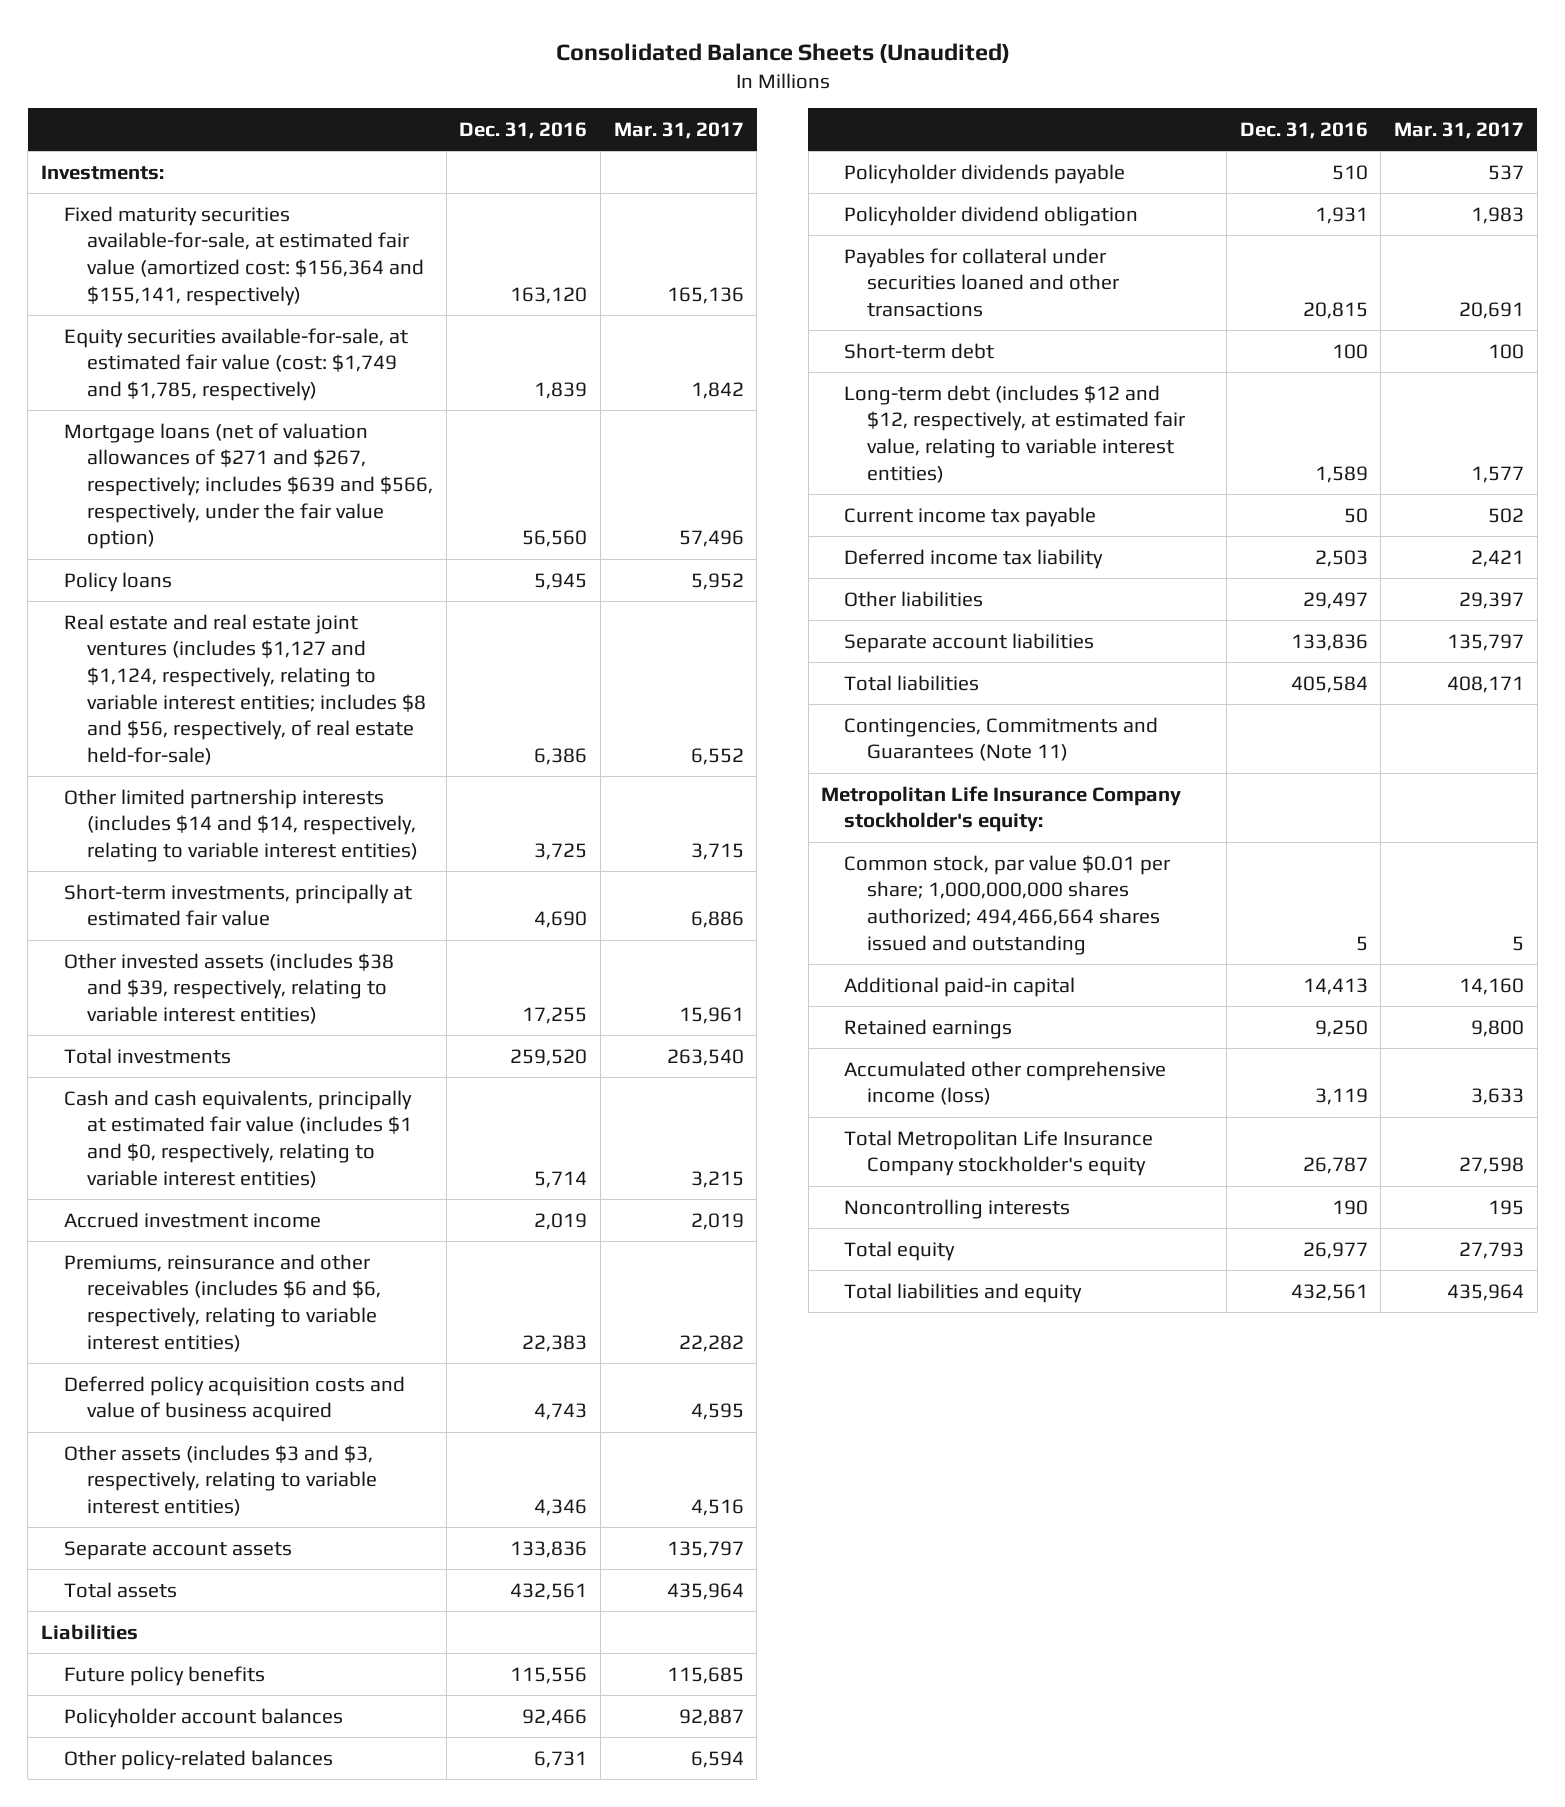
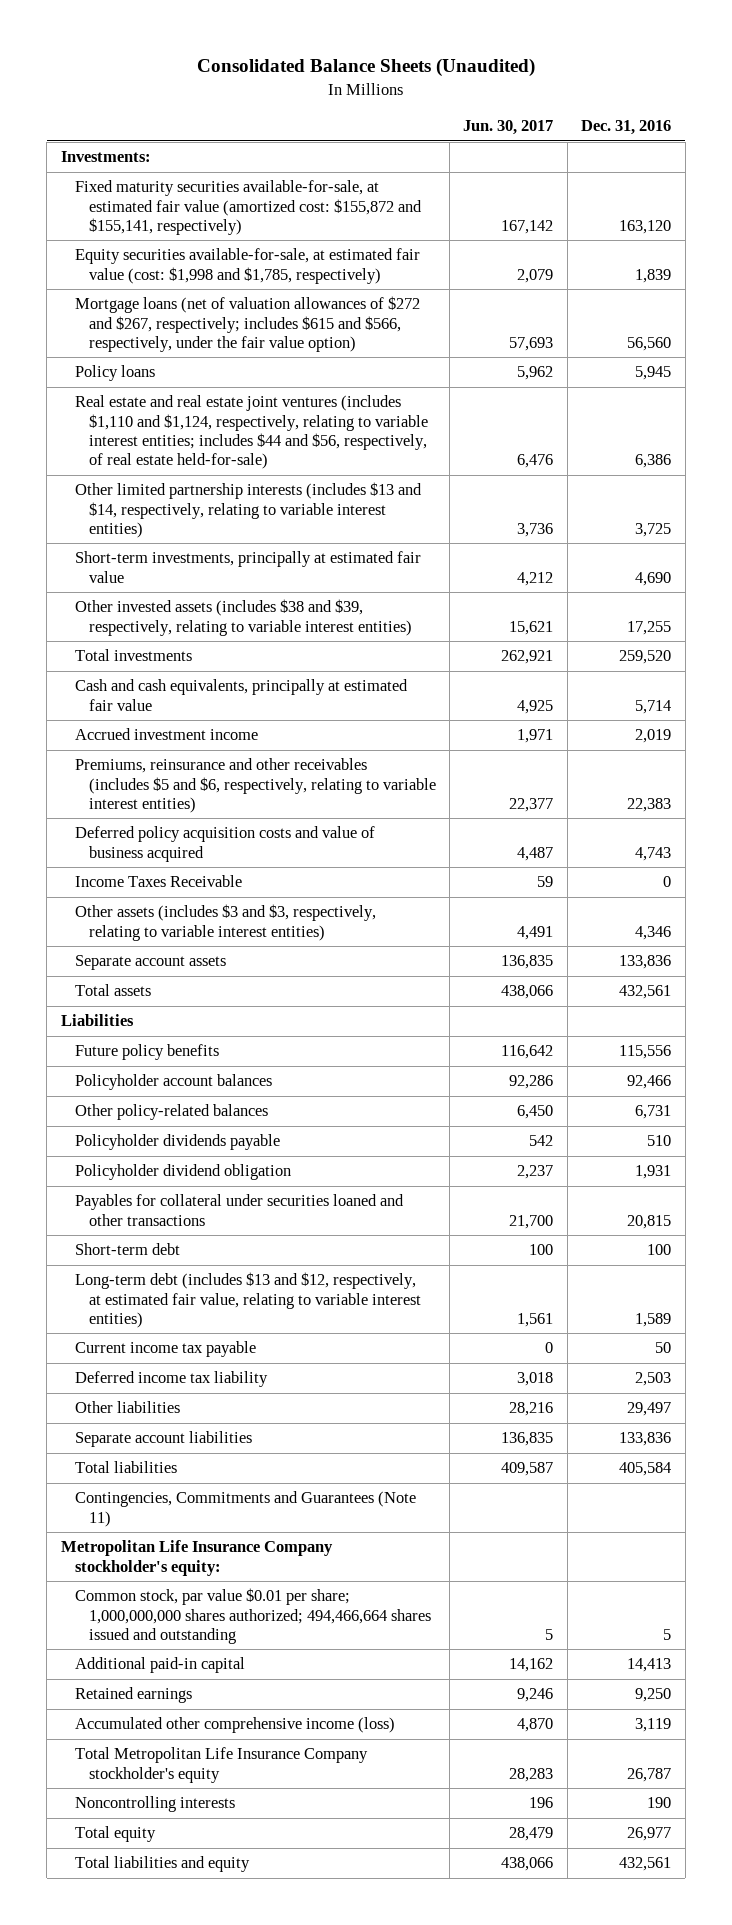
[613,121,744,139] Mar. 31, 2017 -> none
none -> [463,120,554,136] Jun. 30, 2017
[64,205,425,306] Fixed maturity securities available-for-sale, at estimated fair value (amortized cost: $156,364 and $155,141, respectively) -> [74,180,422,235] Fixed maturity securities available-for-sale, at estimated fair value (amortized cost: $155,872 and $155,141, respectively)
[64,327,409,401] Equity securities available-for-sale, at estimated fair value (cost: $1,749 and $1,785, respectively) -> [74,248,420,284] Equity securities available-for-sale, at estimated fair value (cost: $1,998 and $1,785, respectively)
[64,422,434,550] Mortgage loans (net of valuation allowances of $271 and $267, respectively; includes $639 and $566, respectively, under the fair value option) -> [74,296,420,352] Mortgage loans (net of valuation allowances of $272 and $267, respectively; includes $615 and $566, respectively, under the fair value option)
[64,613,427,766] Real estate and real estate joint ventures (includes $1,127 and $1,124, respectively, relating to variable interest entities; includes $8 and $56, respectively, of real estate held-for-sale) -> [74,395,428,470] Real estate and real estate joint ventures (includes $1,110 and $1,124, respectively, relating to variable interest entities; includes $44 and $56, respectively, of real estate held-for-sale)
[64,788,419,862] Other limited partnership interests (includes $14 and $14, respectively, relating to variable interest entities) -> [74,482,422,538] Other limited partnership interests (includes $13 and $14, respectively, relating to variable interest entities)
[64,1089,413,1188] Cash and cash equivalents, principally at estimated fair value (includes $1 and $0, respectively, relating to variable interest entities) -> [74,679,408,711] Cash and cash equivalents, principally at estimated fair value
[64,1253,382,1352] Premiums, reinsurance and other receivables (includes $6 and $6, respectively, relating to variable interest entities) -> [74,758,436,813] Premiums, reinsurance and other receivables (includes $5 and $6, respectively, relating to variable interest entities)
none -> [74,875,242,888] Income Taxes Receivable
[844,384,1186,483] Long-term debt (includes $12 and $12, respectively, at estimated fair value, relating to variable interest entities) -> [74,1272,421,1328] Long-term debt (includes $13 and $12, respectively, at estimated fair value, relating to variable interest entities)

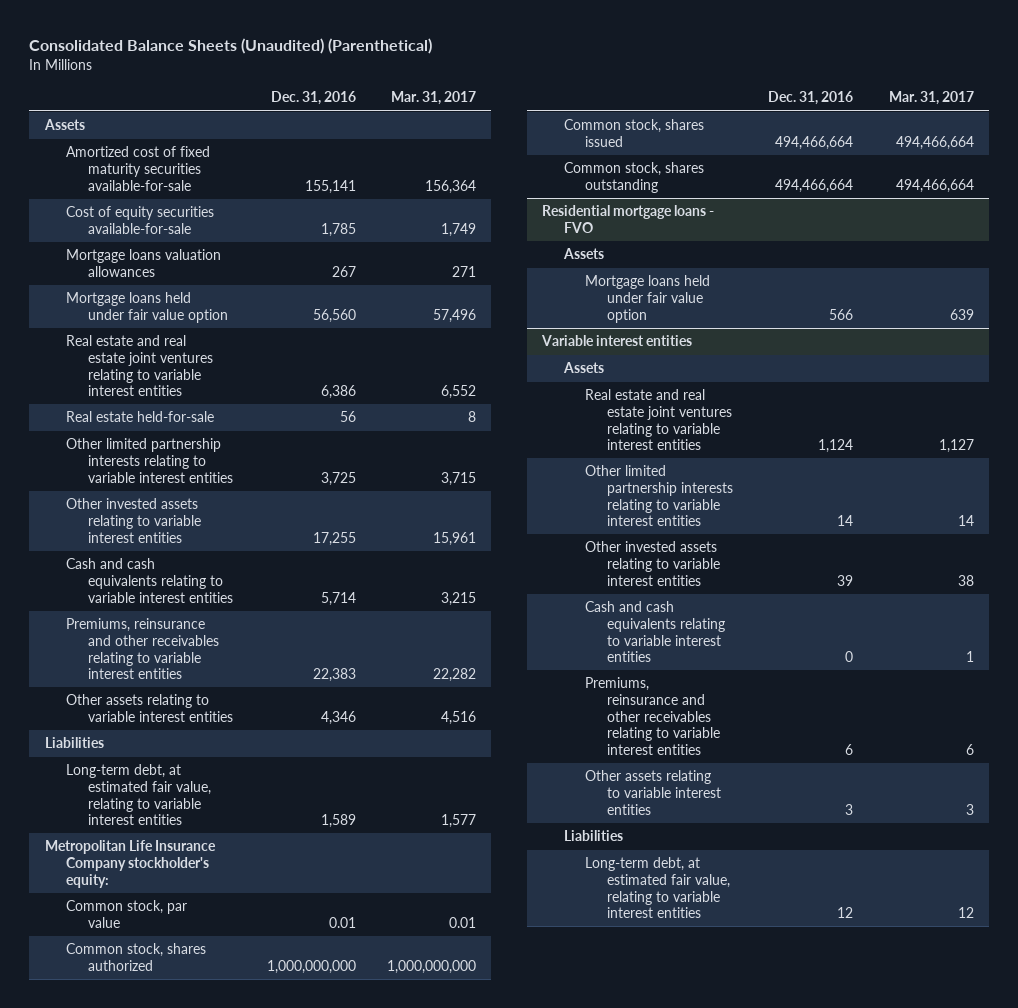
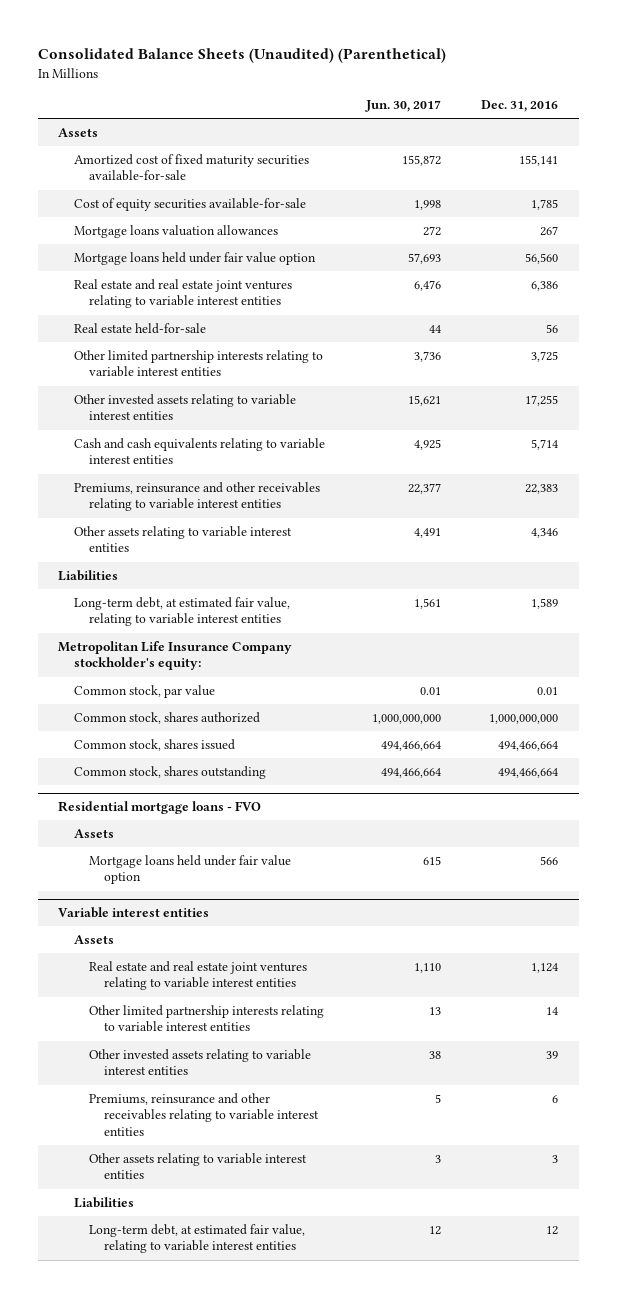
[390,91,476,106] Mar. 31, 2017 -> none
none -> [364,100,441,113] Jun. 30, 2017
[585,601,726,663] Cash and cash equivalents relating to variable interest entities -> none

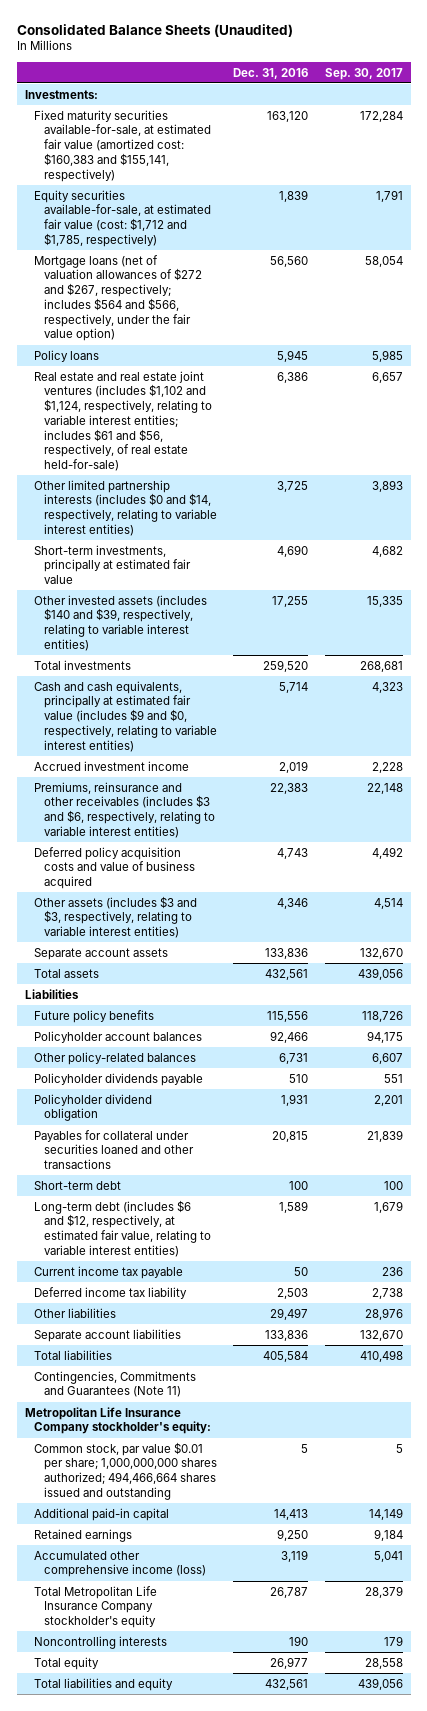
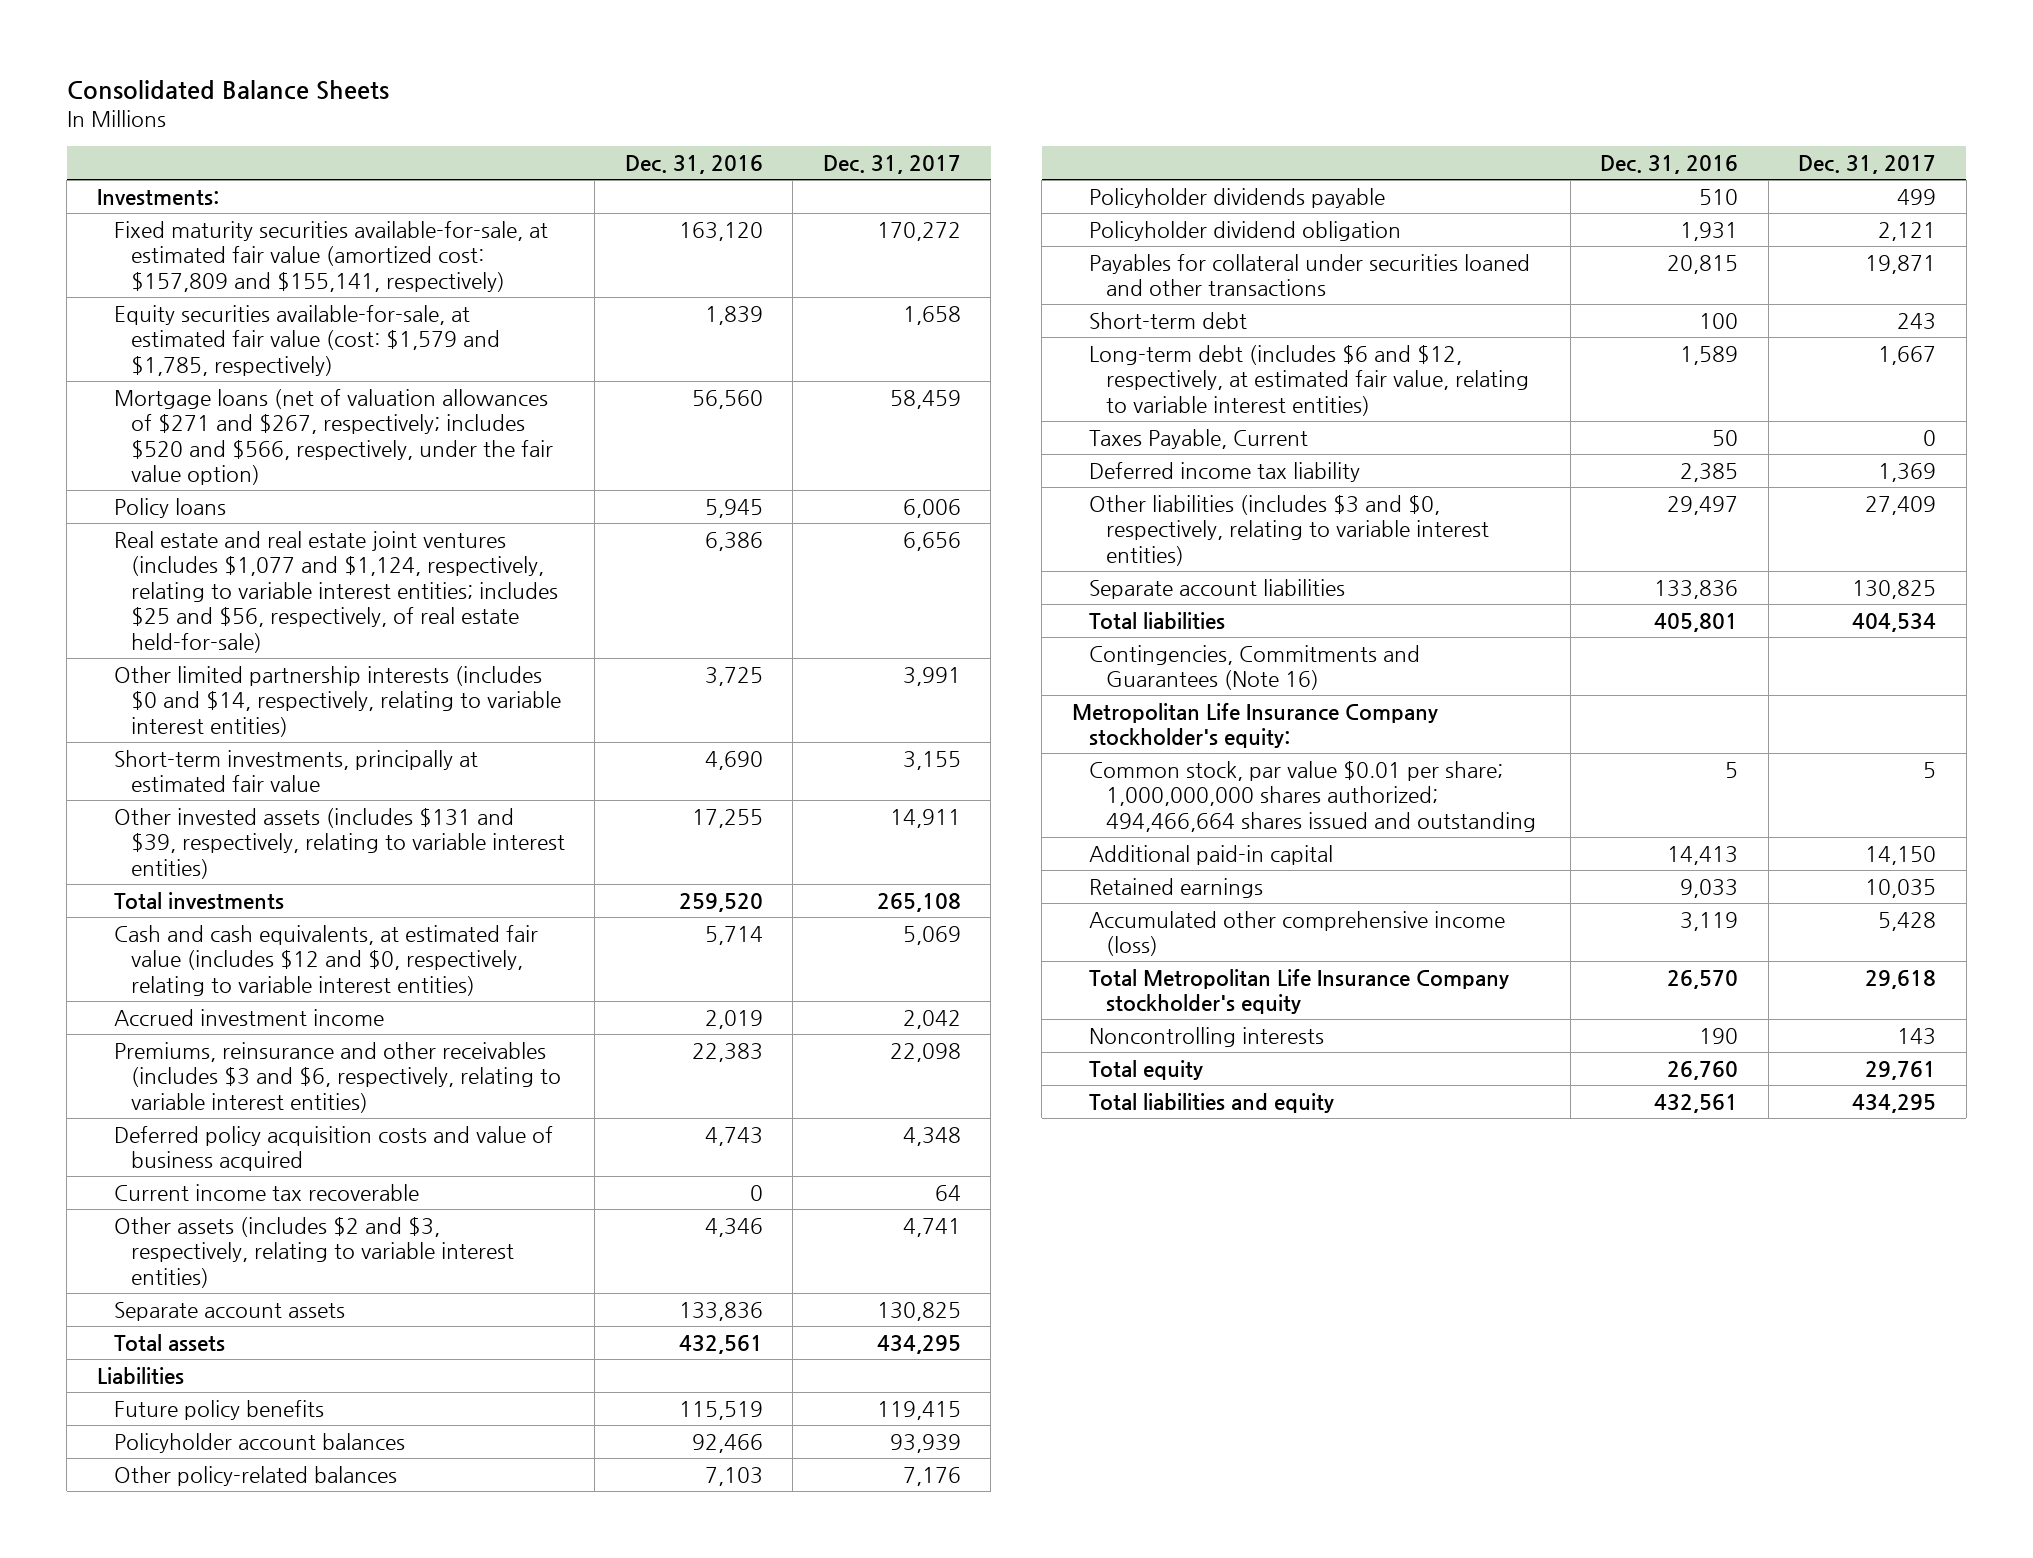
[16,23,293,37] Consolidated Balance Sheets (Unaudited) -> [66,80,389,101] Consolidated Balance Sheets
[324,67,403,80] Sep. 30, 2017 -> none
none -> [822,155,961,175] Dec. 31, 2017
[34,109,211,182] Fixed maturity securities available-for-sale, at estimated fair value (amortized cost: $160,383 and $155,141, respectively) -> [113,220,548,292] Fixed maturity securities available-for-sale, at estimated fair value (amortized cost: $157,809 and $155,141, respectively)
[34,189,211,247] Equity securities available-for-sale, at estimated fair value (cost: $1,712 and $1,785, respectively) -> [113,304,500,376] Equity securities available-for-sale, at estimated fair value (cost: $1,579 and $1,785, respectively)
[34,254,202,342] Mortgage loans (net of valuation allowances of $272 and $267, respectively; includes $564 and $566, respectively, under the fair value option) -> [113,388,553,486] Mortgage loans (net of valuation allowances of $271 and $267, respectively; includes $520 and $566, respectively, under the fair value option)
[34,370,212,472] Real estate and real estate joint ventures (includes $1,102 and $1,124, respectively, relating to variable interest entities; includes $61 and $56, respectively, of real estate held-for-sale) -> [113,530,558,653] Real estate and real estate joint ventures (includes $1,077 and $1,124, respectively, relating to variable interest entities; includes $25 and $56, respectively, of real estate held-for-sale)
[34,594,208,651] Other invested assets (includes $140 and $39, respectively, relating to variable interest entities) -> [113,807,565,879] Other invested assets (includes $131 and $39, respectively, relating to variable interest entities)
[34,680,217,752] Cash and cash equivalents, principally at estimated fair value (includes $9 and $0, respectively, relating to variable interest entities) -> [113,924,538,996] Cash and cash equivalents, at estimated fair value (includes $12 and $0, respectively, relating to variable interest entities)
none -> [113,1183,419,1201] Current income tax recoverable
[34,895,198,939] Other assets (includes $3 and $3, respectively, relating to variable interest entities) -> [113,1216,514,1288] Other assets (includes $2 and $3, respectively, relating to variable interest entities)
[267,1010,309,1022] 115,556 -> [678,1400,763,1420] 115,519
[279,1052,309,1064] 6,731 -> [704,1466,763,1486] 7,103
[34,1265,184,1279] Current income tax payable -> [1089,428,1309,449] Taxes Payable, Current
[277,1287,309,1299] 2,503 -> [1680,462,1739,482] 2,385
[34,1307,117,1318] Other liabilities -> [1089,494,1490,566] Other liabilities (includes $3 and $0, respectively, relating to variable interest entities)
[263,1350,309,1362] 405,584 -> [1654,612,1739,632] 405,801
[34,1370,197,1398] Contingencies, Commitments and Guarantees (Note 11) -> [1089,644,1421,691] Contingencies, Commitments and Guarantees (Note 16)
[277,1528,309,1541] 9,250 -> [1680,878,1739,898] 9,033
[270,1586,309,1598] 26,787 -> [1667,969,1739,989] 26,570
[270,1656,309,1669] 26,977 -> [1667,1060,1739,1080] 26,760

